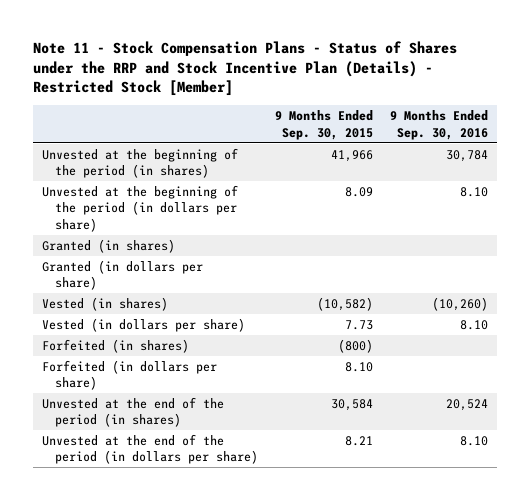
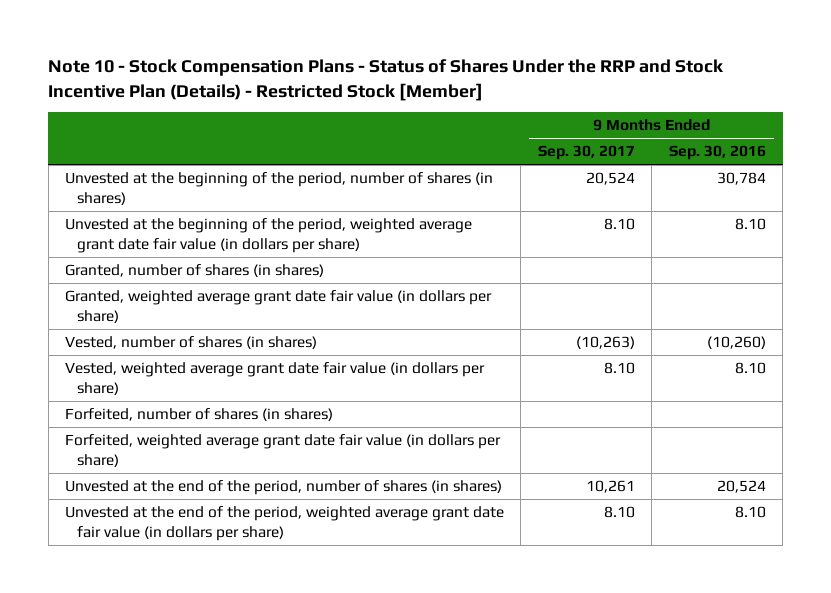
[33,41,458,97] Note 11 - Stock Compensation Plans - Status of Shares under the RRP and Stock Incentive Plan (Details) - Restricted Stock [Member] -> [48,59,724,101] Note 10 - Stock Compensation Plans - Status of Shares Under the RRP and Stock Incentive Plan (Details) - Restricted Stock [Member]
[275,110,374,140] 9 Months Ended Sep. 30, 2015 -> none
none -> [537,145,635,161] Sep. 30, 2017
[41,147,238,179] Unvested at the beginning of the period (in shares) -> [65,172,494,205] Unvested at the beginning of the period, number of shares (in shares)
[41,184,238,232] Unvested at the beginning of the period (in dollars per share) -> [65,218,473,253] Unvested at the beginning of the period, weighted average grant date fair value (in dollars per share)
[41,238,175,253] Granted (in shares) -> [65,264,325,278] Granted, number of shares (in shares)
[41,259,203,291] Granted (in dollars per share) -> [65,290,493,323] Granted, weighted average grant date fair value (in dollars per share)
[41,296,168,311] Vested (in shares) -> [65,336,318,350] Vested, number of shares (in shares)
[41,317,245,332] Vested (in dollars per share) -> [65,362,486,395] Vested, weighted average grant date fair value (in dollars per share)
[41,338,189,353] Forfeited (in shares) -> [65,408,334,422] Forfeited, number of shares (in shares)
[41,359,217,391] Forfeited (in dollars per share) -> [65,434,502,467] Forfeited, weighted average grant date fair value (in dollars per share)
[41,396,224,428] Unvested at the end of the period (in shares) -> [65,480,503,496] Unvested at the end of the period, number of shares (in shares)
[41,433,259,465] Unvested at the end of the period (in dollars per share) -> [65,506,505,541] Unvested at the end of the period, weighted average grant date fair value (in dollars per share)

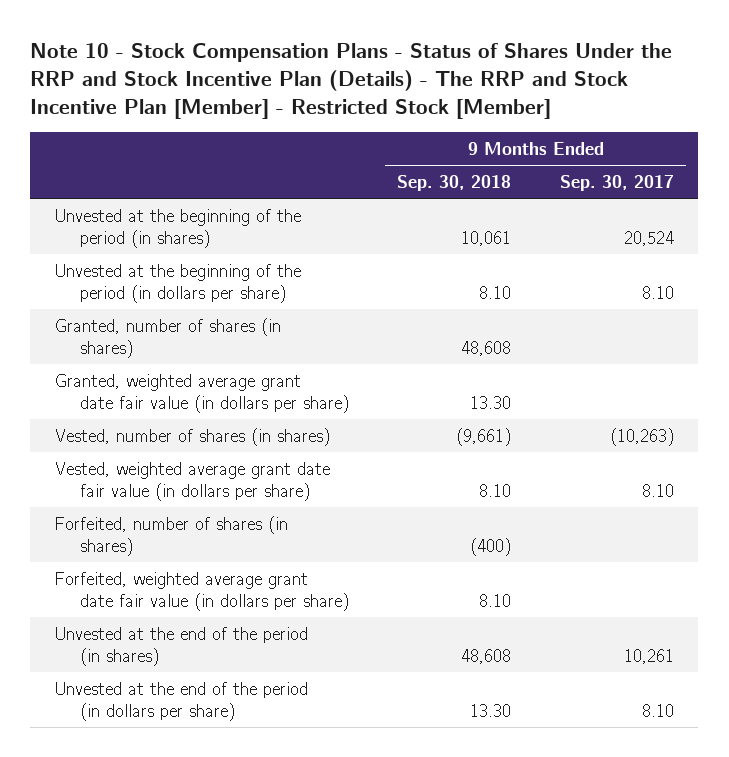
[48,59,724,101] Note 10 - Stock Compensation Plans - Status of Shares Under the RRP and Stock Incentive Plan (Details) - Restricted Stock [Member] -> [30,43,673,119] Note 10 - Stock Compensation Plans - Status of Shares Under the RRP and Stock Incentive Plan (Details) - The RRP and Stock Incentive Plan [Member] - Restricted Stock [Member]
[668,145,766,161] Sep. 30, 2016 -> none
none -> [397,174,512,191] Sep. 30, 2018
[65,172,494,205] Unvested at the beginning of the period, number of shares (in shares) -> [54,208,302,248] Unvested at the beginning of the period (in shares)
[65,218,473,253] Unvested at the beginning of the period, weighted average grant date fair value (in dollars per share) -> [54,263,302,303] Unvested at the beginning of the period (in dollars per share)
[65,480,503,496] Unvested at the end of the period, number of shares (in shares) -> [54,626,309,666] Unvested at the end of the period (in shares)
[65,506,505,541] Unvested at the end of the period, weighted average grant date fair value (in dollars per share) -> [54,681,309,721] Unvested at the end of the period (in dollars per share)

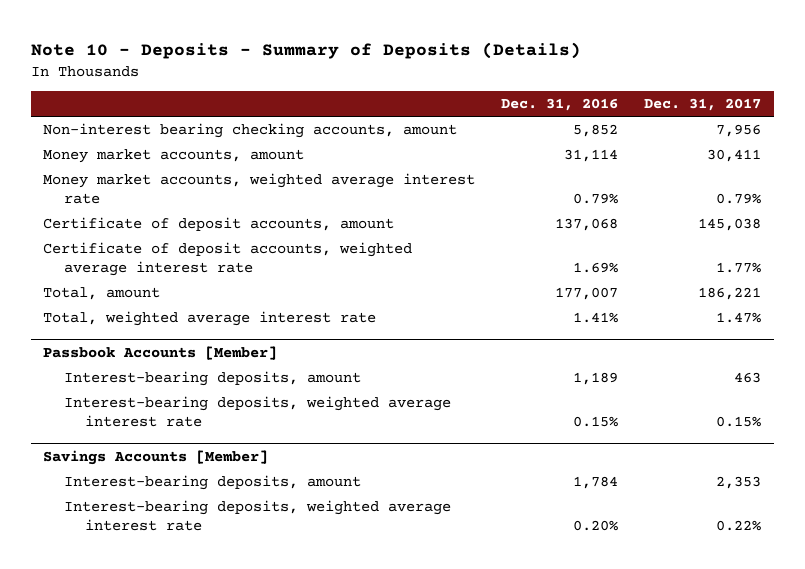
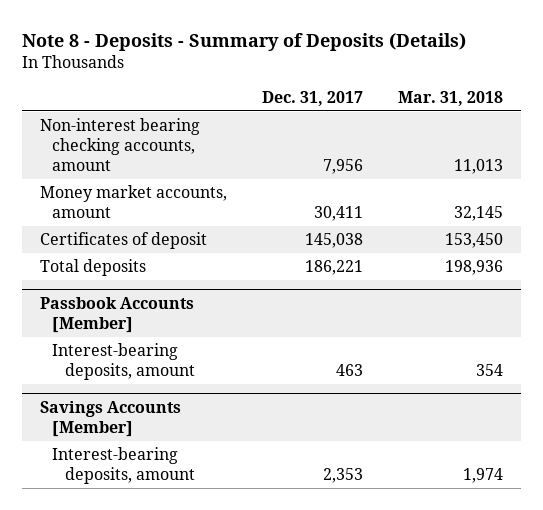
[30,41,581,59] Note 10 - Deposits - Summary of Deposits (Details) -> [22,32,467,51] Note 8 - Deposits - Summary of Deposits (Details)
[501,98,619,112] Dec. 31, 2016 -> none
none -> [398,90,504,106] Mar. 31, 2018
[43,173,476,205] Money market accounts, weighted average interest rate -> none
[43,242,413,277] Certificate of deposit accounts, weighted average interest rate -> none
[43,311,377,327] Total, weighted average interest rate -> none
[43,217,395,232] Certificate of deposit accounts, amount -> [39,232,207,250] Certificates of deposit
[43,287,161,301] Total, amount -> [39,259,146,277] Total deposits
[64,396,452,428] Interest-bearing deposits, weighted average interest rate -> none
[64,500,452,532] Interest-bearing deposits, weighted average interest rate -> none

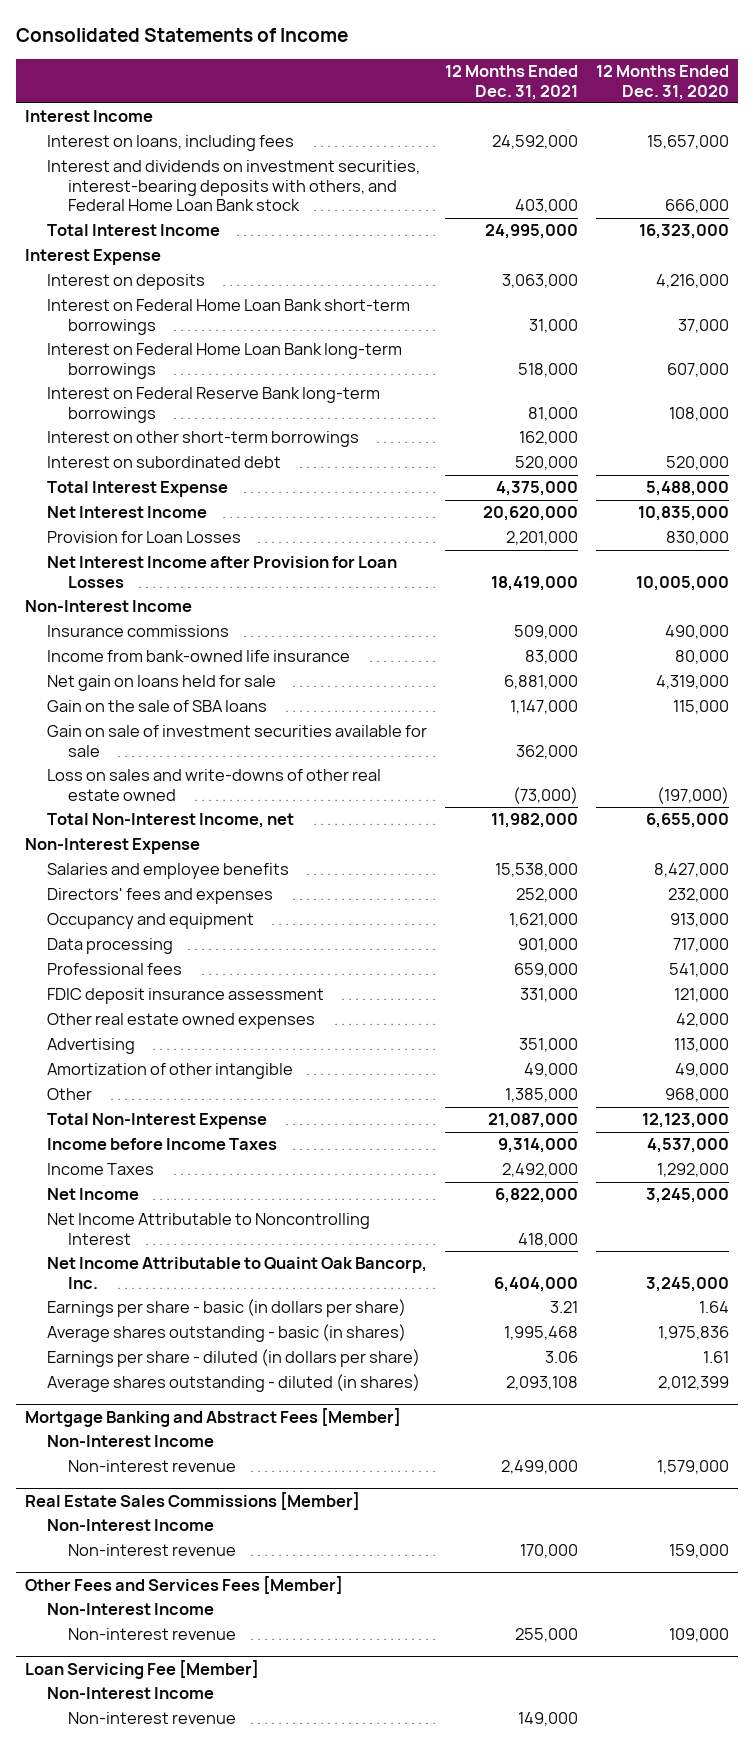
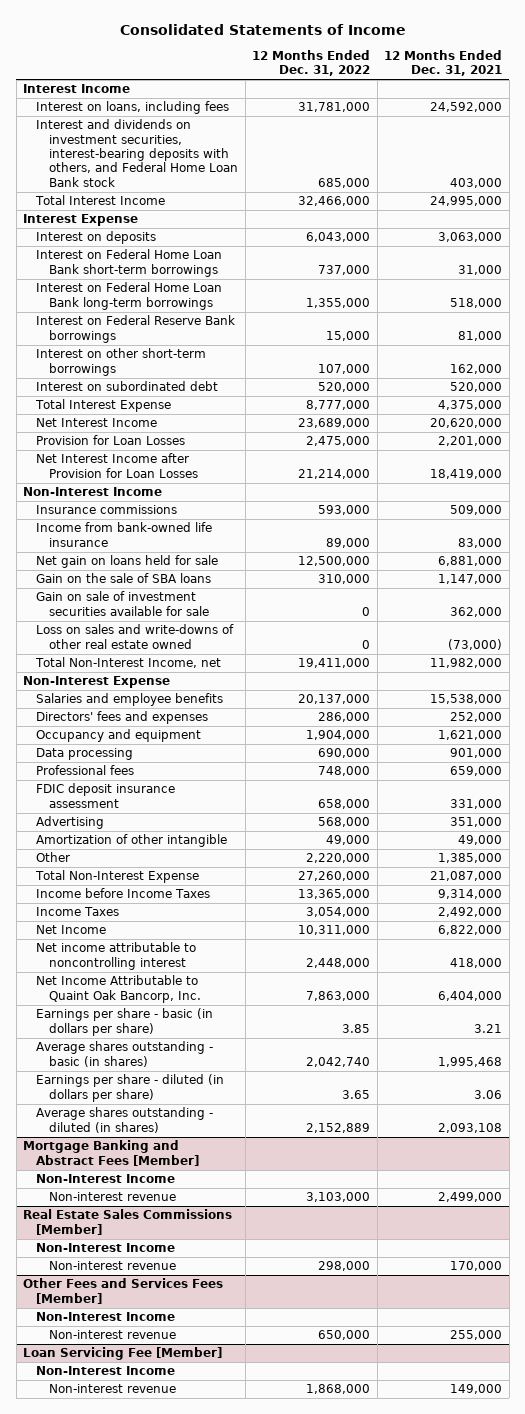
[595,65,729,100] 12 Months Ended Dec. 31, 2020 -> none
none -> [252,50,371,77] 12 Months Ended Dec. 31, 2022
[46,387,380,423] Interest on Federal Reserve Bank long-term borrowings -> [36,315,236,343] Interest on Federal Reserve Bank borrowings
[46,1013,315,1030] Other real estate owned expenses -> none
[46,1213,370,1245] Net Income Attributable to Noncontrolling Interest -> [36,942,197,970] Net income attributable to noncontrolling interest

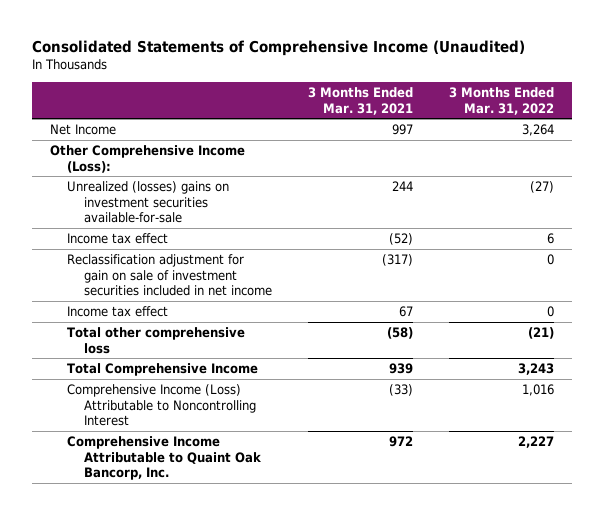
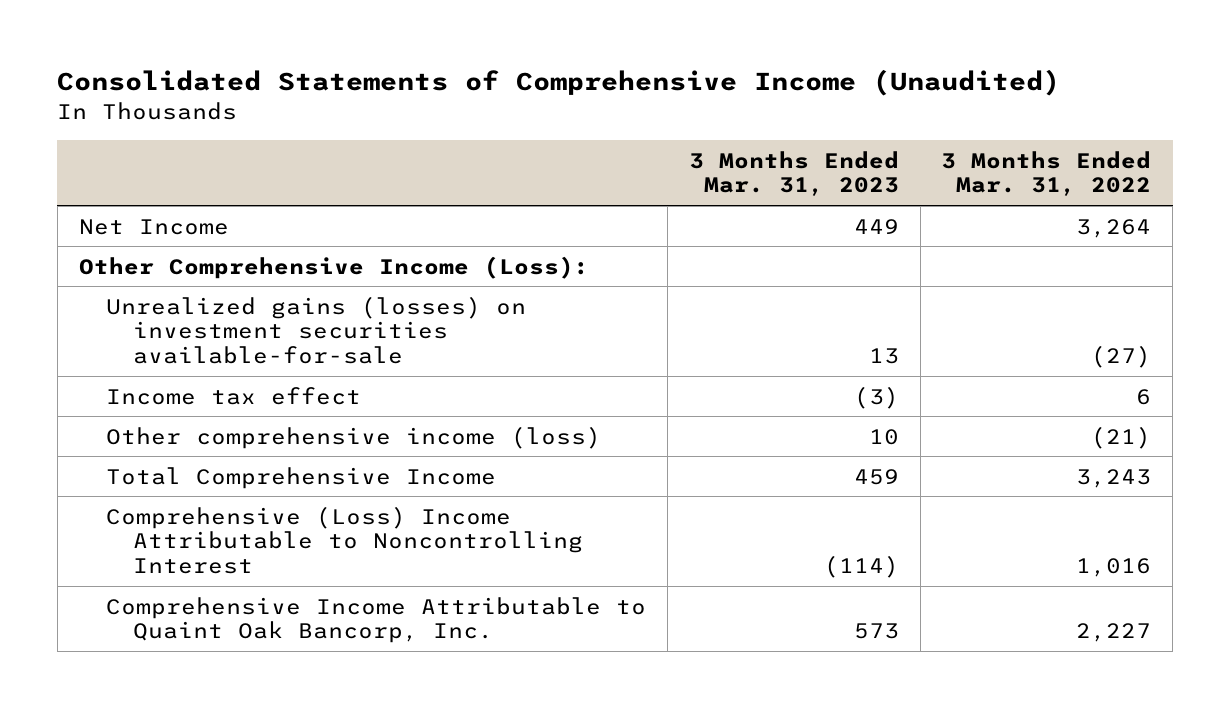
[308,86,414,115] 3 Months Ended Mar. 31, 2021 -> none
none -> [688,150,899,197] 3 Months Ended Mar. 31, 2023
[66,181,229,224] Unrealized (losses) gains on investment securities available-for-sale -> [105,295,526,364] Unrealized gains (losses) on investment securities available-for-sale
[66,254,273,297] Reclassification adjustment for gain on sale of investment securities included in net income -> none
[66,306,168,318] Income tax effect -> none
[66,327,245,354] Total other comprehensive loss -> [105,425,601,449] Other comprehensive income (loss)
[66,384,257,427] Comprehensive Income (Loss) Attributable to Noncontrolling Interest -> [105,505,584,574] Comprehensive (Loss) Income Attributable to Noncontrolling Interest

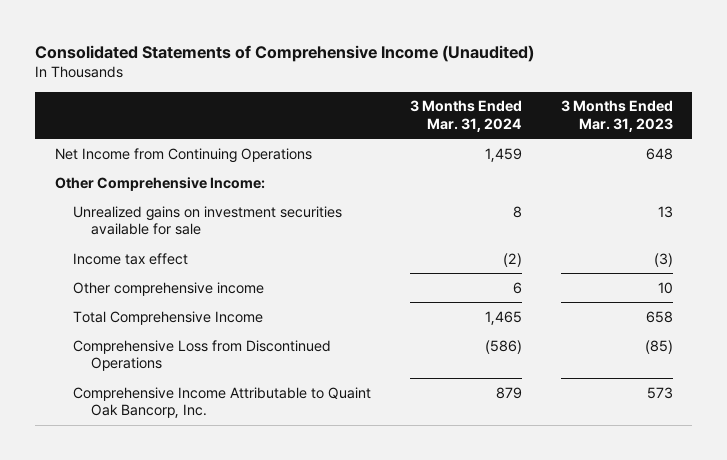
[941,150,1152,197] 3 Months Ended Mar. 31, 2022 -> none
none -> [409,100,522,132] 3 Months Ended Mar. 31, 2024
[78,218,229,235] Net Income -> none
none -> [54,147,312,163] Net Income from Continuing Operations
[78,255,589,279] Other Comprehensive Income (Loss): -> [54,176,265,191] Other Comprehensive Income:
[105,295,526,364] Unrealized gains (losses) on investment securities available-for-sale -> [72,205,342,236] Unrealized gains on investment securities available for sale
[105,505,584,574] Comprehensive (Loss) Income Attributable to Noncontrolling Interest -> none
[105,425,601,449] Other comprehensive income (loss) -> [72,281,264,296] Other comprehensive income
[853,468,899,485] 459 -> [645,310,673,323] 658
none -> [72,339,331,372] Comprehensive Loss from Discontinued Operations

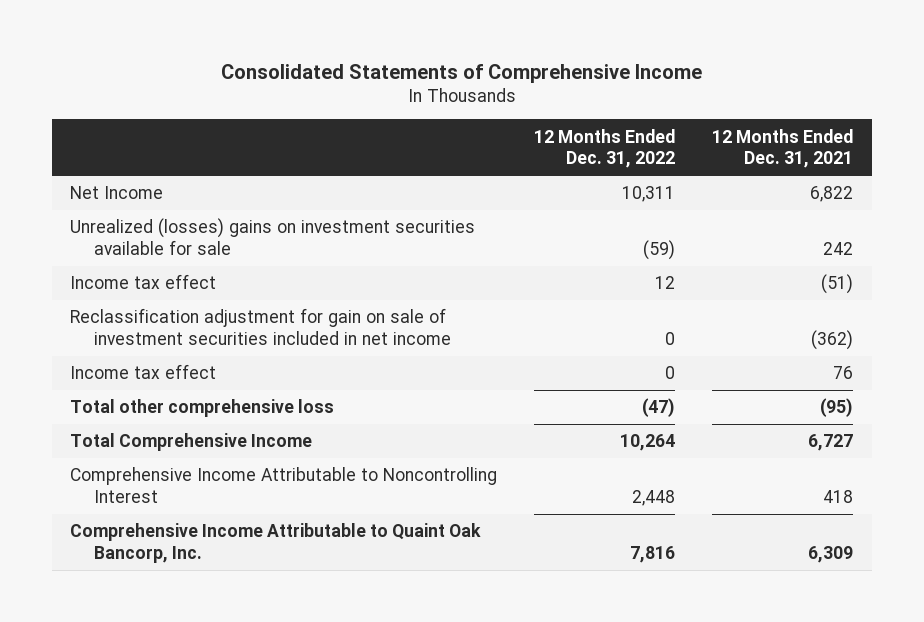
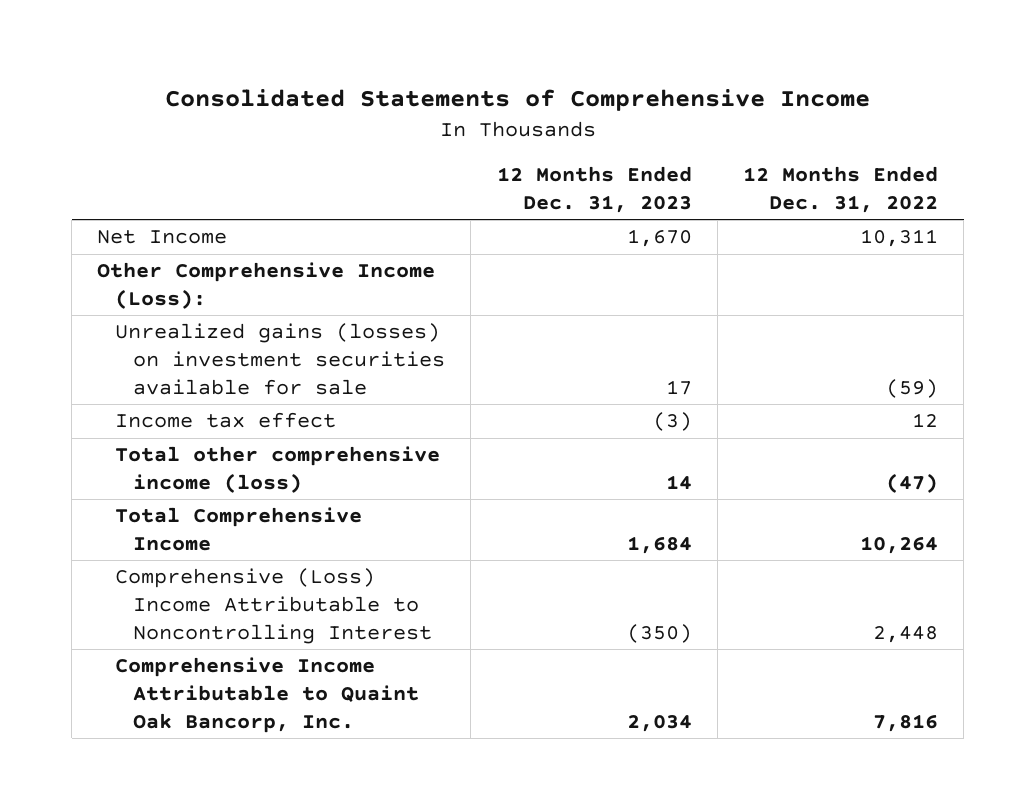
[712,128,854,169] 12 Months Ended Dec. 31, 2021 -> none
none -> [496,165,692,213] 12 Months Ended Dec. 31, 2023
none -> [97,262,436,310] Other Comprehensive Income (Loss):
[70,218,476,256] Unrealized (losses) gains on investment securities available for sale -> [115,323,446,395] Unrealized gains (losses) on investment securities available for sale
[70,308,452,346] Reclassification adjustment for gain on sale of investment securities included in net income -> none
[70,364,217,380] Income tax effect -> none
[70,399,335,418] Total other comprehensive loss -> [115,446,441,494] Total other comprehensive income (loss)
[70,467,498,504] Comprehensive Income Attributable to Noncontrolling Interest -> [115,568,433,644] Comprehensive (Loss) Income Attributable to Noncontrolling Interest

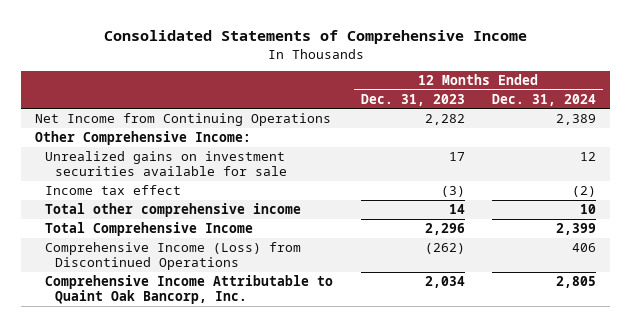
[743,165,939,213] 12 Months Ended Dec. 31, 2022 -> none
none -> [492,93,597,106] Dec. 31, 2024
[97,230,228,245] Net Income -> none
none -> [34,112,331,126] Net Income from Continuing Operations
[97,262,436,310] Other Comprehensive Income (Loss): -> [34,130,251,145] Other Comprehensive Income:
[115,323,446,395] Unrealized gains (losses) on investment securities available for sale -> [44,150,287,177] Unrealized gains on investment securities available for sale
[115,568,433,644] Comprehensive (Loss) Income Attributable to Noncontrolling Interest -> none
[115,446,441,494] Total other comprehensive income (loss) -> [44,202,301,217] Total other comprehensive income
[626,536,692,555] 1,684 -> [424,222,465,235] 2,296
none -> [44,241,301,271] Comprehensive Income (Loss) from Discontinued Operations

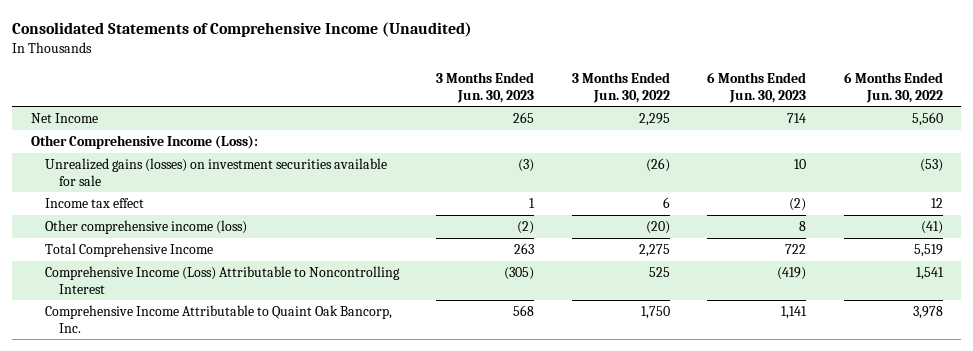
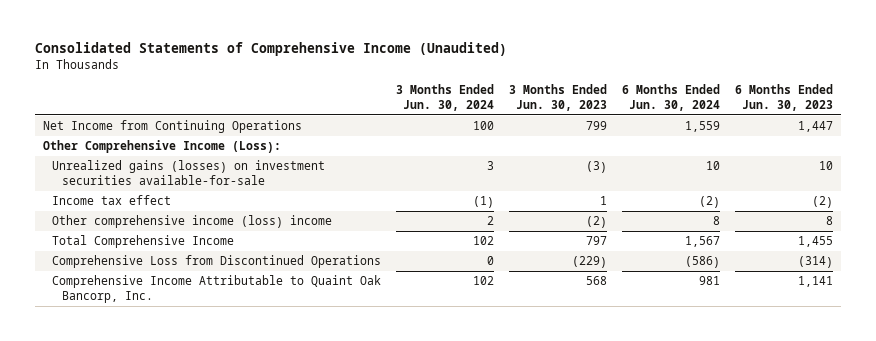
[571,71,670,103] 3 Months Ended Jun. 30, 2022 -> none
[843,71,943,103] 6 Months Ended Jun. 30, 2022 -> none
none -> [396,84,495,111] 3 Months Ended Jun. 30, 2024
none -> [622,84,721,111] 6 Months Ended Jun. 30, 2024
[30,113,98,124] Net Income -> none
none -> [42,120,302,134] Net Income from Continuing Operations
[45,158,388,186] Unrealized gains (losses) on investment securities available for sale -> [52,160,326,185] Unrealized gains (losses) on investment securities available-for-sale
[45,266,401,294] Comprehensive Income (Loss) Attributable to Noncontrolling Interest -> none
[45,220,248,235] Other comprehensive income (loss) -> [52,215,333,229] Other comprehensive income (loss) income
[514,243,535,255] 263 -> [586,236,608,246] 797
[785,244,807,255] 722 -> [798,236,834,248] 1,455
none -> [52,255,382,269] Comprehensive Loss from Discontinued Operations

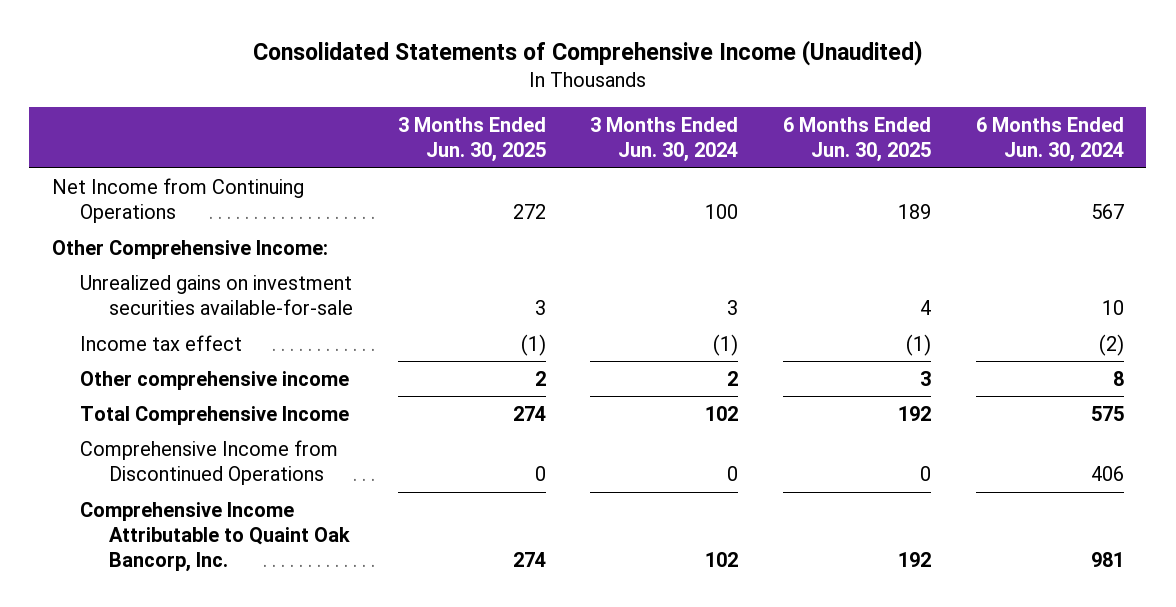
[509,84,608,111] 3 Months Ended Jun. 30, 2023 -> none
[735,84,834,111] 6 Months Ended Jun. 30, 2023 -> none
none -> [397,116,546,162] 3 Months Ended Jun. 30, 2025
none -> [783,116,932,162] 6 Months Ended Jun. 30, 2025
[685,121,721,133] 1,559 -> [1091,203,1125,219] 567
[42,140,281,154] Other Comprehensive Income (Loss): -> [51,239,328,259] Other Comprehensive Income:
[52,160,326,185] Unrealized gains (losses) on investment securities available-for-sale -> [80,274,353,315] Unrealized gains on investment securities available-for-sale
[52,215,333,229] Other comprehensive income (loss) income -> [80,370,350,390] Other comprehensive income
[685,236,721,248] 1,567 -> [1091,405,1125,421] 575
[52,255,382,269] Comprehensive Loss from Discontinued Operations -> [80,439,339,485] Comprehensive Income from Discontinued Operations
[685,256,721,269] (586) -> [1091,465,1125,481] 406

